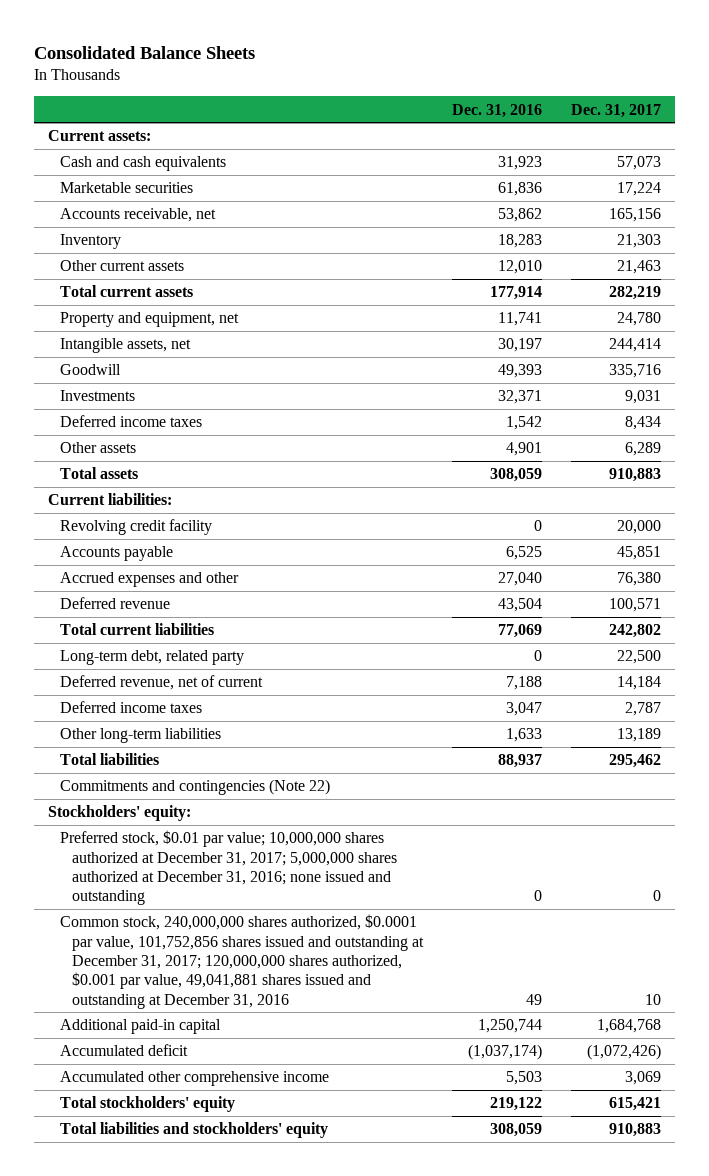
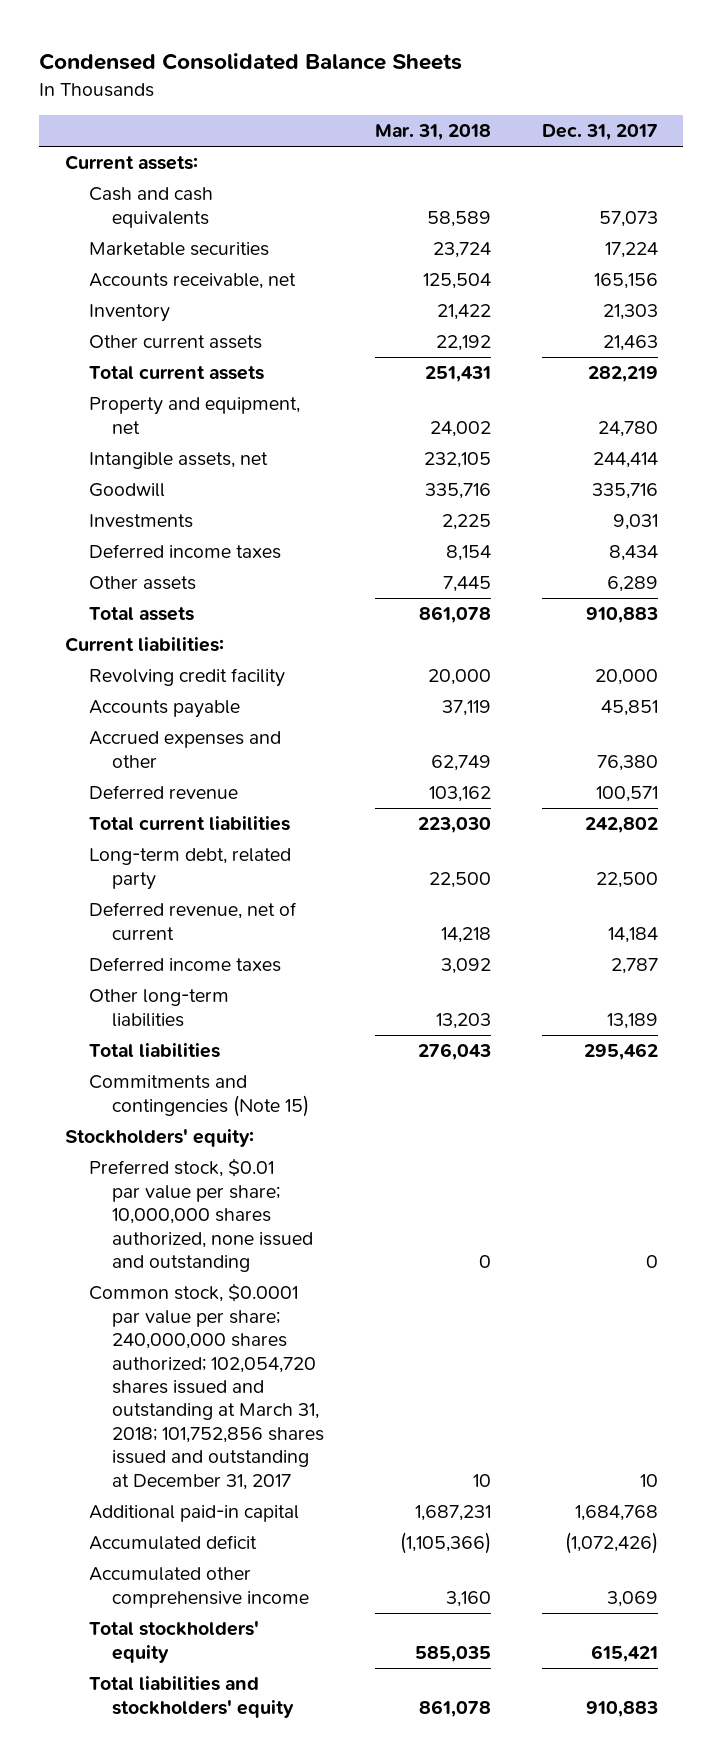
[33,45,255,59] Consolidated Balance Sheets -> [39,53,463,71] Condensed Consolidated Balance Sheets
[451,103,542,118] Dec. 31, 2016 -> none
none -> [375,124,492,141] Mar. 31, 2018
[60,779,331,796] Commitments and contingencies (Note 22) -> [88,1075,310,1117] Commitments and contingencies (Note 15)
[60,830,397,906] Preferred stock, $0.01 par value; 10,000,000 shares authorized at December 31, 2017; 5,000,000 shares authorized at December 31, 2016; none issued and outstanding -> [88,1158,314,1272] Preferred stock, $0.01 par value per share; 10,000,000 shares authorized, none issued and outstanding
[60,914,424,1009] Common stock, 240,000,000 shares authorized, $0.0001 par value, 101,752,856 shares issued and outstanding at December 31, 2017; 120,000,000 shares authorized, $0.001 par value, 49,041,881 shares issued and outstanding at December 31, 2016 -> [88,1283,325,1490] Common stock, $0.0001 par value per share; 240,000,000 shares authorized; 102,054,720 shares issued and outstanding at March 31, 2018; 101,752,856 shares issued and outstanding at December 31, 2017

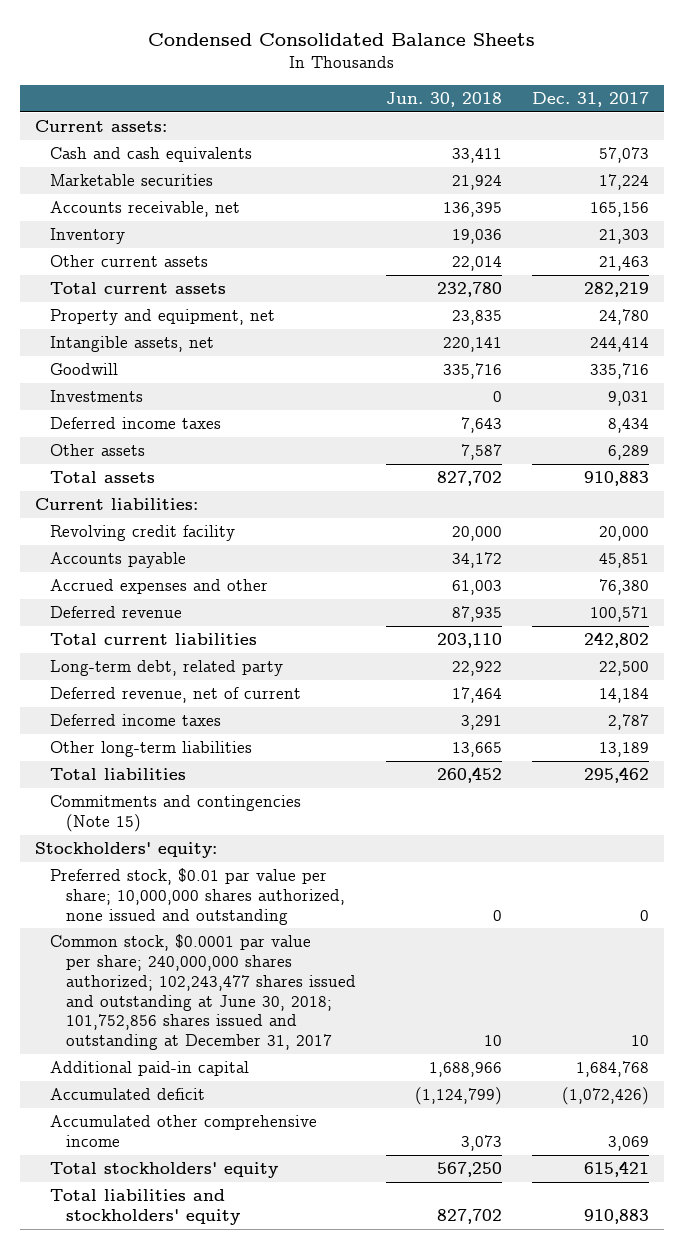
[375,124,492,141] Mar. 31, 2018 -> none
none -> [386,91,503,107] Jun. 30, 2018
[88,1283,325,1490] Common stock, $0.0001 par value per share; 240,000,000 shares authorized; 102,054,720 shares issued and outstanding at March 31, 2018; 101,752,856 shares issued and outstanding at December 31, 2017 -> [50,934,356,1051] Common stock, $0.0001 par value per share; 240,000,000 shares authorized; 102,243,477 shares issued and outstanding at June 30, 2018; 101,752,856 shares issued and outstanding at December 31, 2017

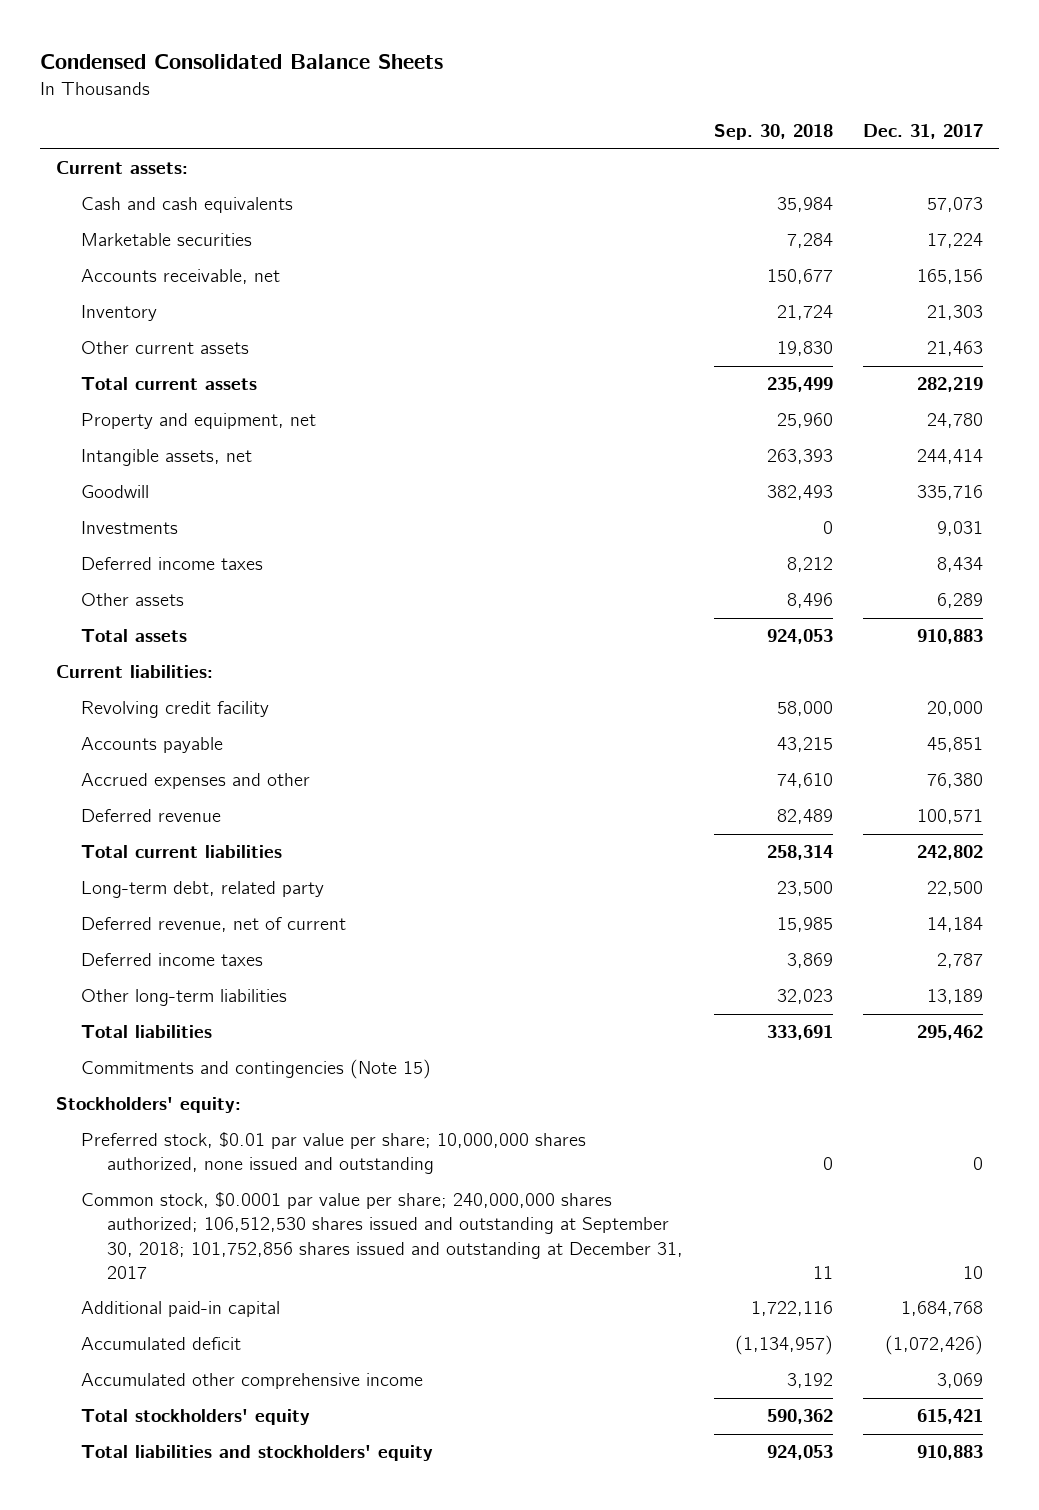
[386,91,503,107] Jun. 30, 2018 -> none
none -> [713,124,833,141] Sep. 30, 2018
[50,934,356,1051] Common stock, $0.0001 par value per share; 240,000,000 shares authorized; 102,243,477 shares issued and outstanding at June 30, 2018; 101,752,856 shares issued and outstanding at December 31, 2017 -> [81,1192,684,1279] Common stock, $0.0001 par value per share; 240,000,000 shares authorized; 106,512,530 shares issued and outstanding at September 30, 2018; 101,752,856 shares issued and outstanding at December 31, 2017

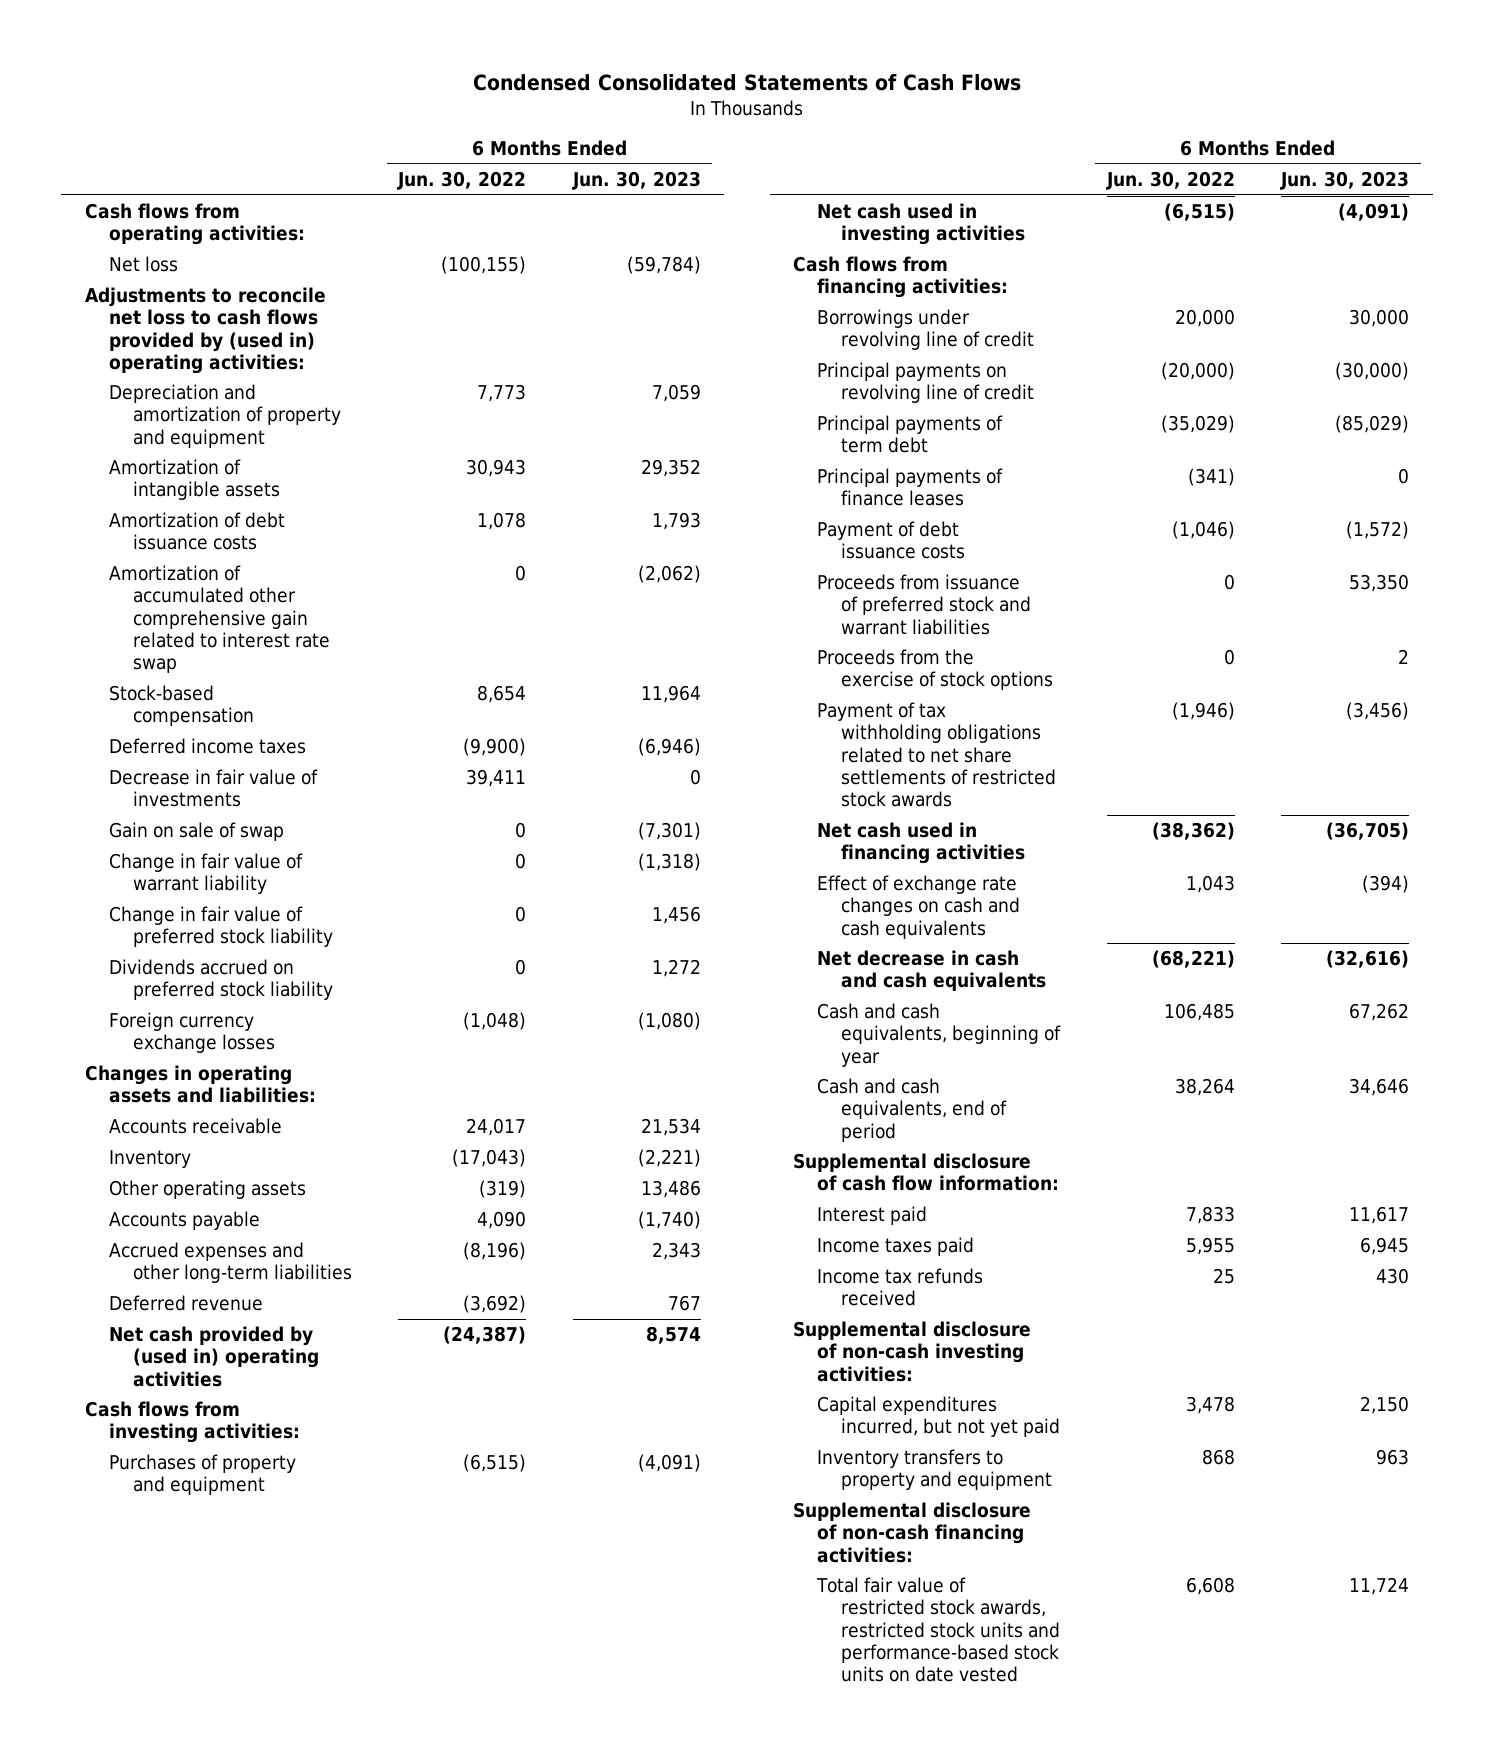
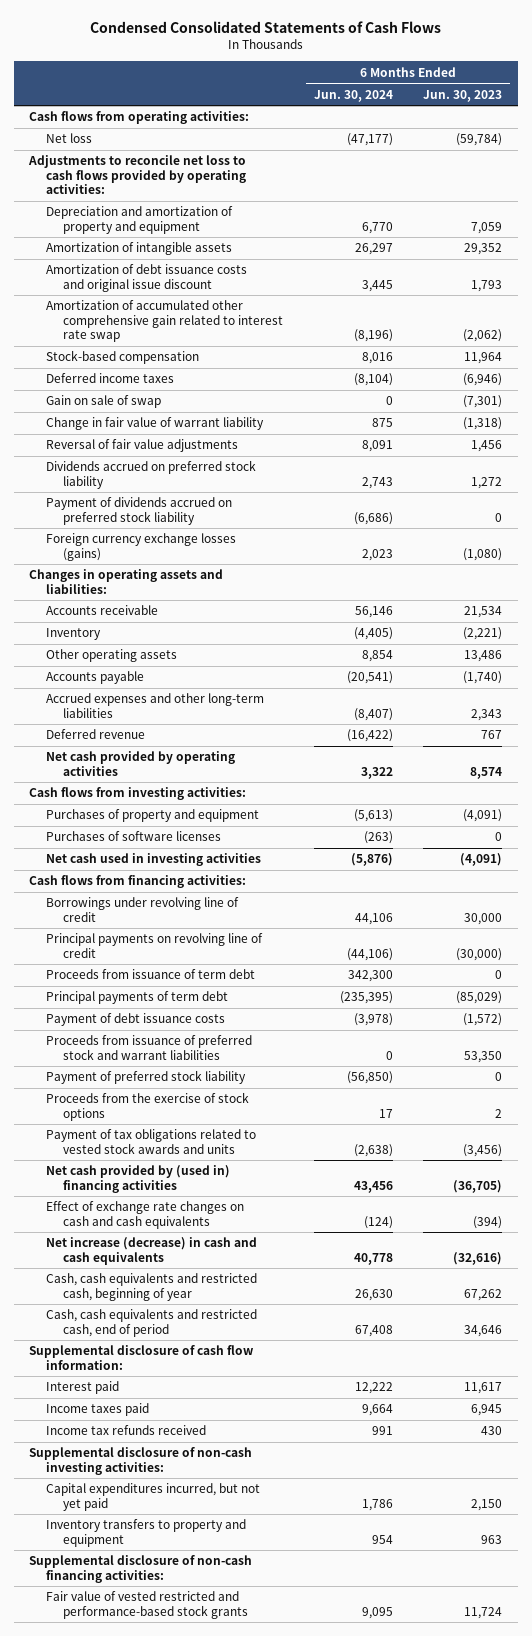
[397,171,527,191] Jun. 30, 2022 -> none
none -> [313,89,393,102] Jun. 30, 2024
[84,287,326,374] Adjustments to reconcile net loss to cash flows provided by (used in) operating activities: -> [28,155,247,195] Adjustments to reconcile net loss to cash flows provided by operating activities:
[108,512,285,551] Amortization of debt issuance costs -> [46,264,248,292] Amortization of debt issuance costs and original issue discount
[108,769,318,808] Decrease in fair value of investments -> none
[108,906,333,948] Change in fair value of preferred stock liability -> [46,439,239,453] Reversal of fair value adjustments
none -> [46,497,233,525] Payment of dividends accrued on preferred stock liability
[108,1012,275,1054] Foreign currency exchange losses -> [46,533,237,561] Foreign currency exchange losses (gains)
[108,1326,319,1387] Net cash provided by (used in) operating activities -> [46,751,236,776] Net cash provided by operating activities
none -> [46,831,222,842] Purchases of software licenses
none -> [46,969,256,980] Proceeds from issuance of term debt
[817,468,1004,507] Principal payments of finance leases -> none
none -> [46,1070,247,1085] Payment of preferred stock liability
[817,702,1057,807] Payment of tax withholding obligations related to net share settlements of restricted stock awards -> [46,1129,257,1154] Payment of tax obligations related to vested stock awards and units
[817,822,1026,865] Net cash used in financing activities -> [46,1165,231,1193] Net cash provided by (used in) financing activities
[817,950,1047,992] Net decrease in cash and cash equivalents -> [46,1237,258,1265] Net increase (decrease) in cash and cash equivalents
[817,1003,1062,1067] Cash and cash equivalents, beginning of year -> [46,1273,258,1301] Cash, cash equivalents and restricted cash, beginning of year
[817,1078,1008,1142] Cash and cash equivalents, end of period -> [46,1309,258,1337] Cash, cash equivalents and restricted cash, end of period
[816,1577,1061,1682] Total fair value of restricted stock awards, restricted stock units and performance-based stock units on date vested -> [46,1591,249,1619] Fair value of vested restricted and performance-based stock grants

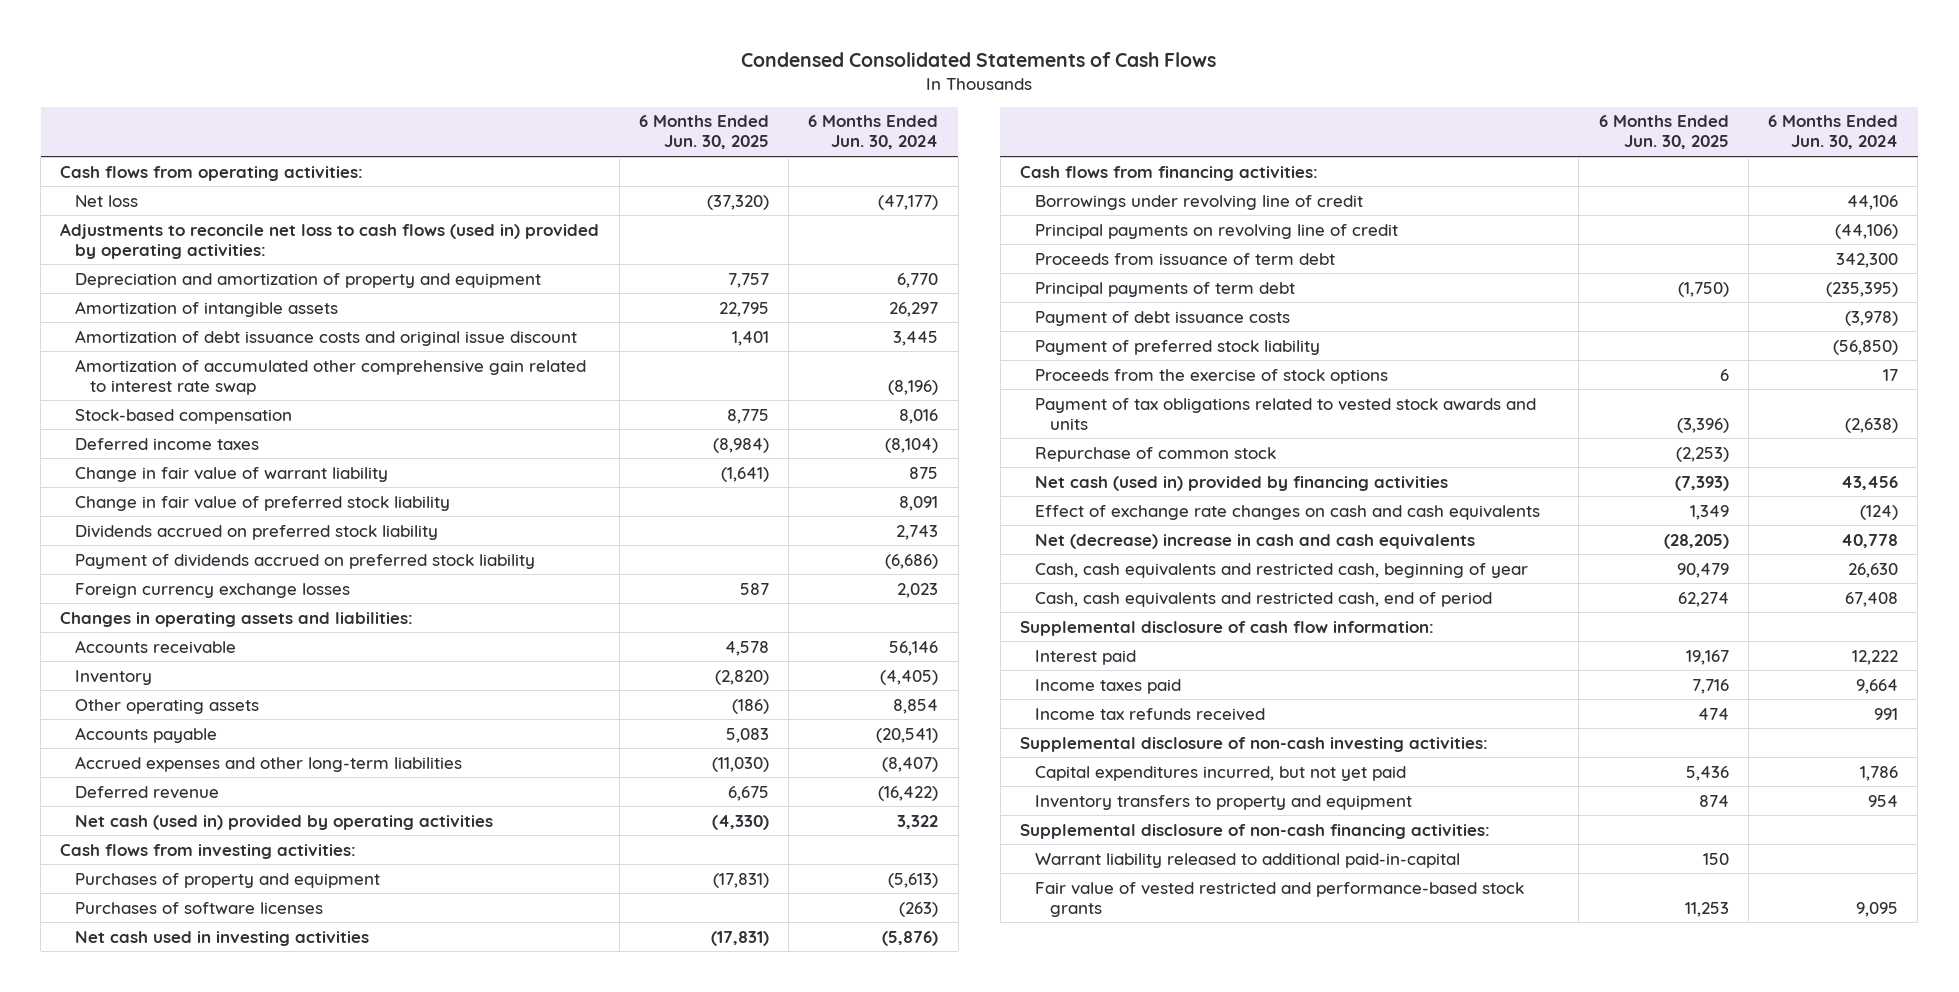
[423,89,503,102] Jun. 30, 2023 -> none
none -> [638,115,769,150] 6 Months Ended Jun. 30, 2025
[28,155,247,195] Adjustments to reconcile net loss to cash flows provided by operating activities: -> [60,222,600,259] Adjustments to reconcile net loss to cash flows (used in) provided by operating activities:
[46,395,162,409] Gain on sale of swap -> none
[46,439,239,453] Reversal of fair value adjustments -> [75,495,451,511] Change in fair value of preferred stock liability
[46,533,237,561] Foreign currency exchange losses (gains) -> [75,582,351,598] Foreign currency exchange losses
[46,751,236,776] Net cash provided by operating activities -> [75,814,494,830] Net cash (used in) provided by operating activities
[46,1035,253,1060] Proceeds from issuance of preferred stock and warrant liabilities -> none
none -> [1034,446,1276,462] Repurchase of common stock
[46,1165,231,1193] Net cash provided by (used in) financing activities -> [1034,475,1448,491] Net cash (used in) provided by financing activities
[46,1237,258,1265] Net increase (decrease) in cash and cash equivalents -> [1034,533,1475,549] Net (decrease) increase in cash and cash equivalents
none -> [1034,852,1460,868] Warrant liability released to additional paid-in-capital

